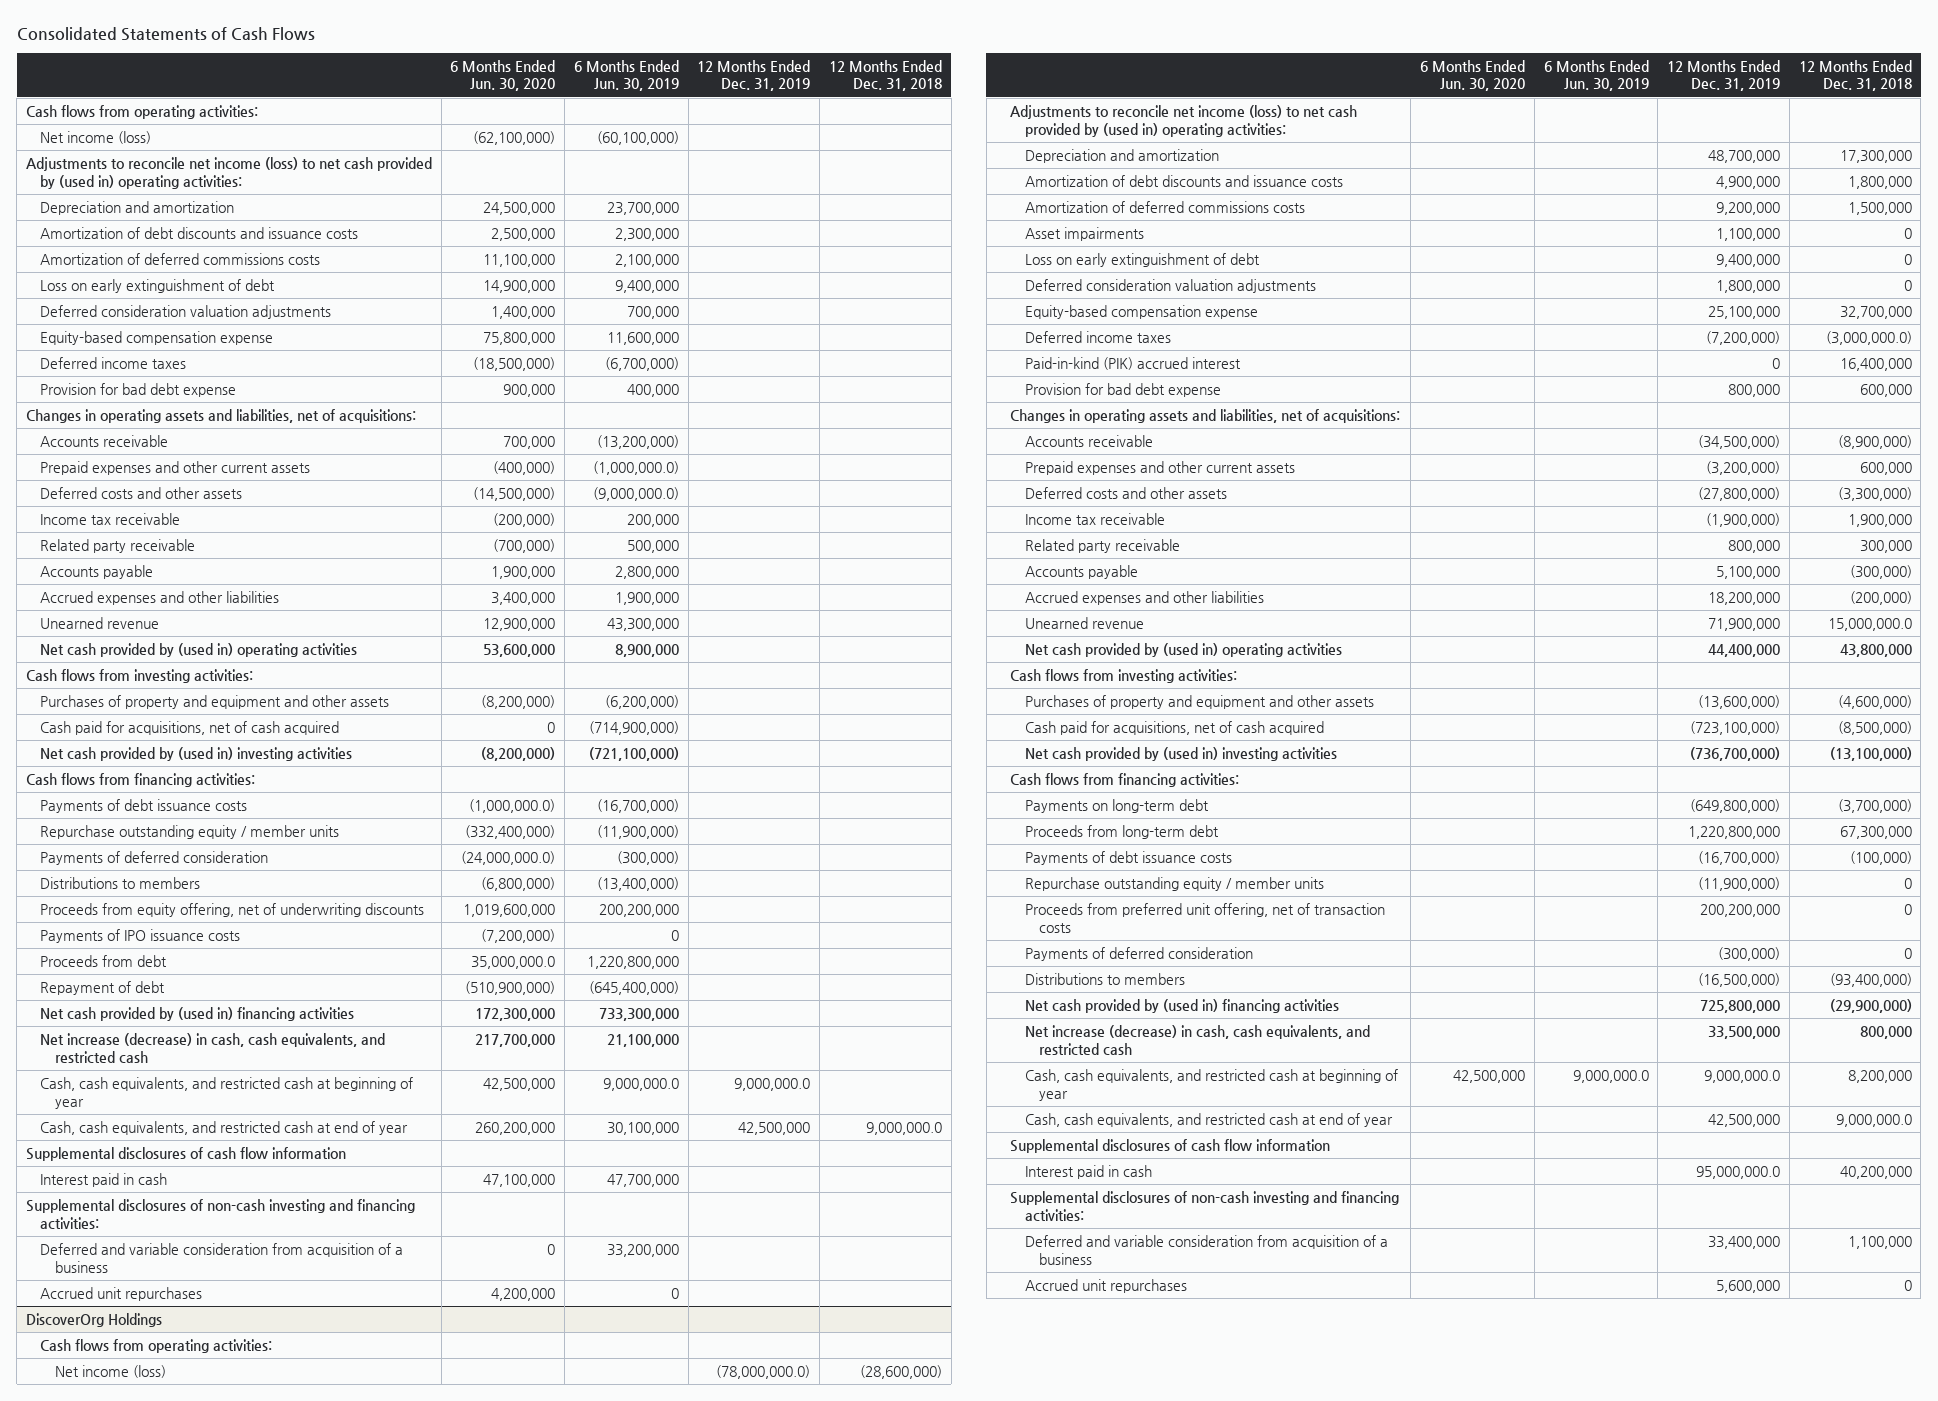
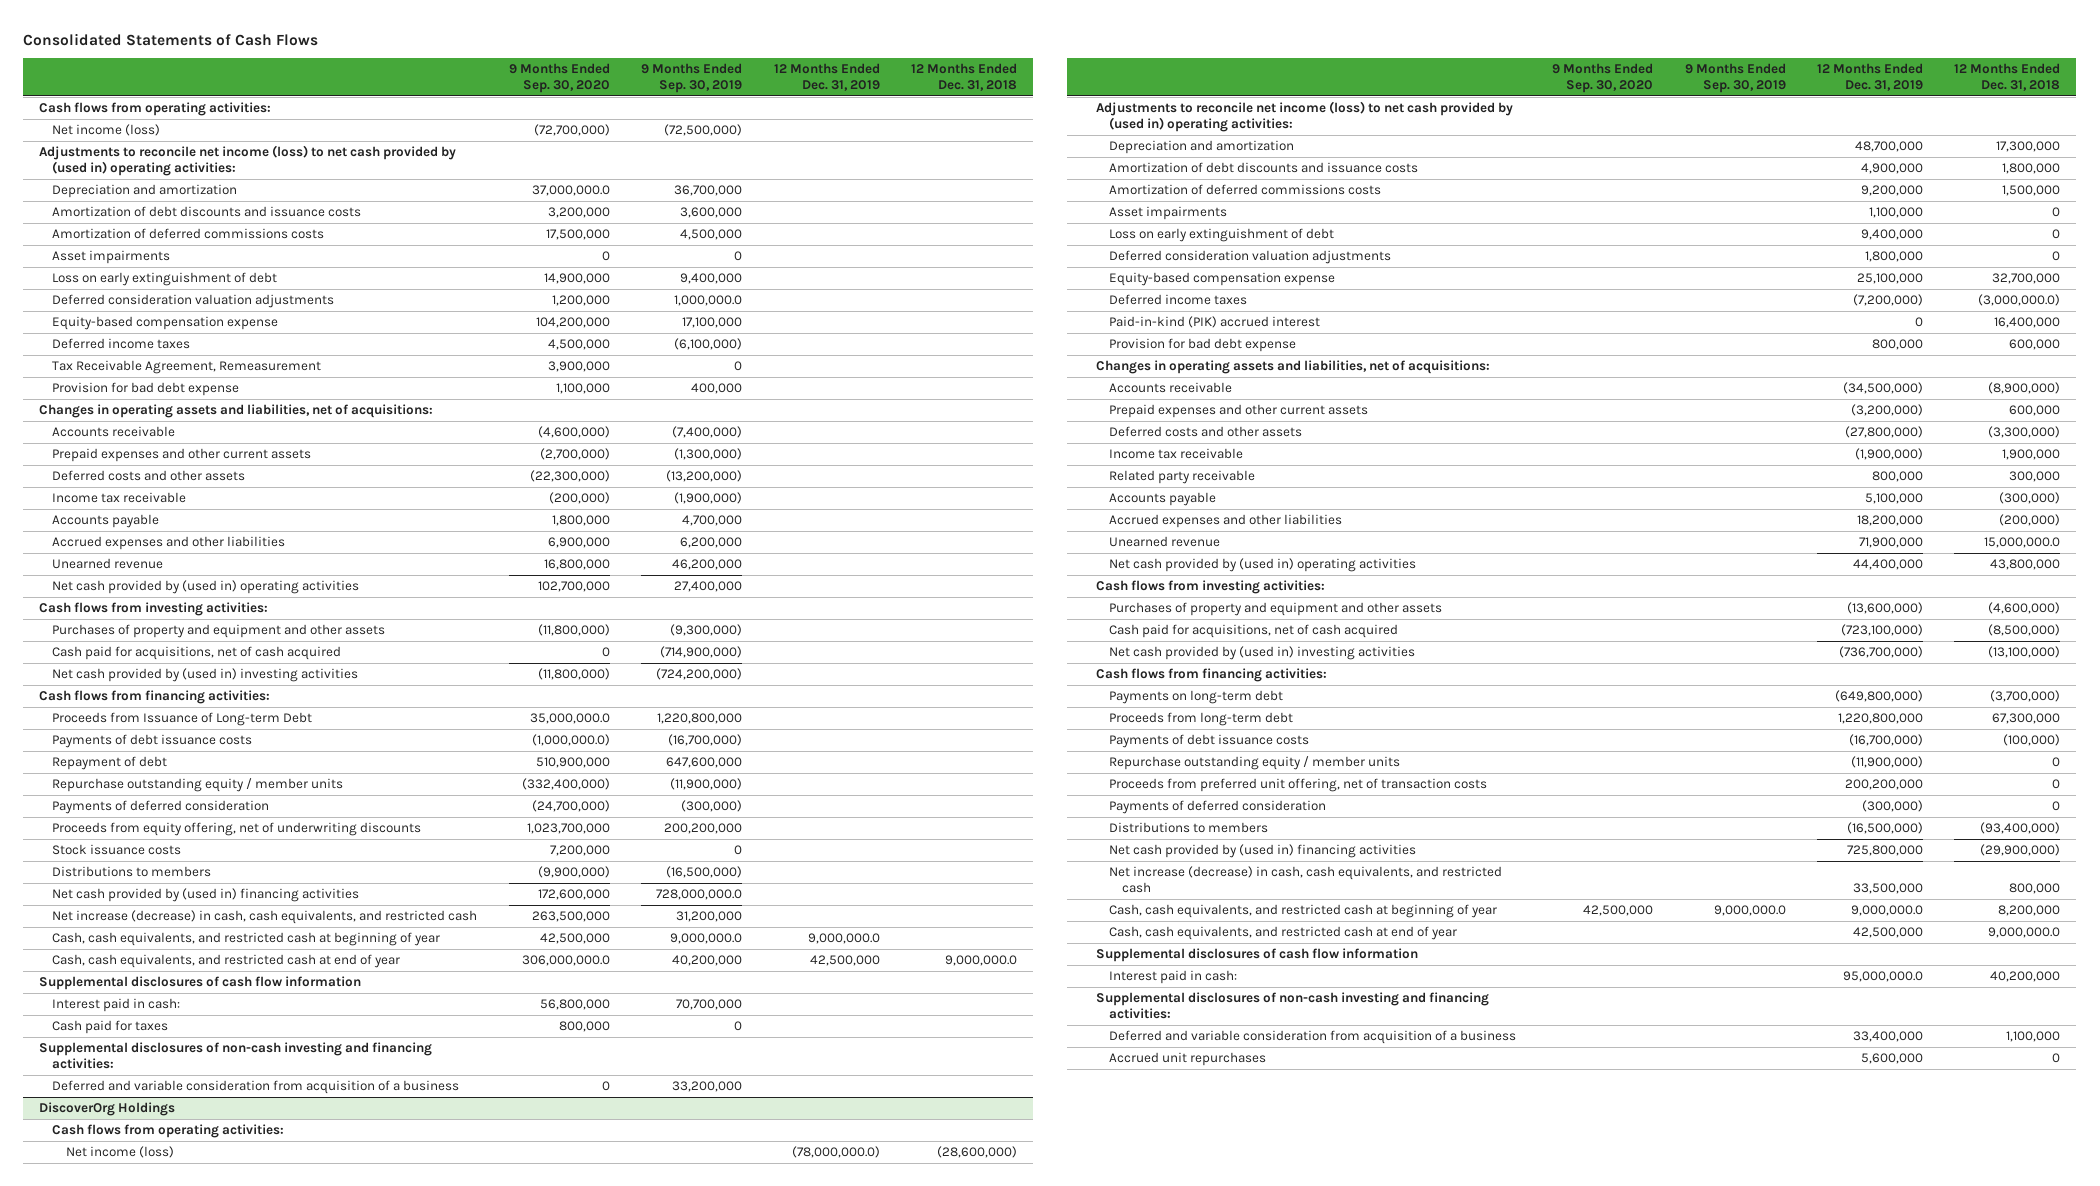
[450,59,556,92] 6 Months Ended Jun. 30, 2020 -> none
[573,59,679,92] 6 Months Ended Jun. 30, 2019 -> none
none -> [508,63,610,94] 9 Months Ended Sep. 30, 2020
none -> [641,63,743,94] 9 Months Ended Sep. 30, 2019
none -> [52,250,171,265] Asset impairments
none -> [52,360,322,375] Tax Receivable Agreement, Remeasurement
[40,539,196,554] Related party receivable -> none
none -> [52,712,313,727] Proceeds from Issuance of Long-term Debt
[40,981,166,996] Repayment of debt -> [52,756,168,771] Repayment of debt
[40,955,168,968] Proceeds from debt -> none
[40,929,241,944] Payments of IPO issuance costs -> [52,844,182,856] Stock issuance costs
[40,877,201,890] Distributions to members -> [52,866,212,878] Distributions to members
[40,1173,168,1188] Interest paid in cash -> [52,998,181,1013] Interest paid in cash:
none -> [52,1020,169,1035] Cash paid for taxes
[40,1287,203,1302] Accrued unit repurchases -> none
[1024,1165,1152,1180] Interest paid in cash -> [1109,970,1238,985] Interest paid in cash:

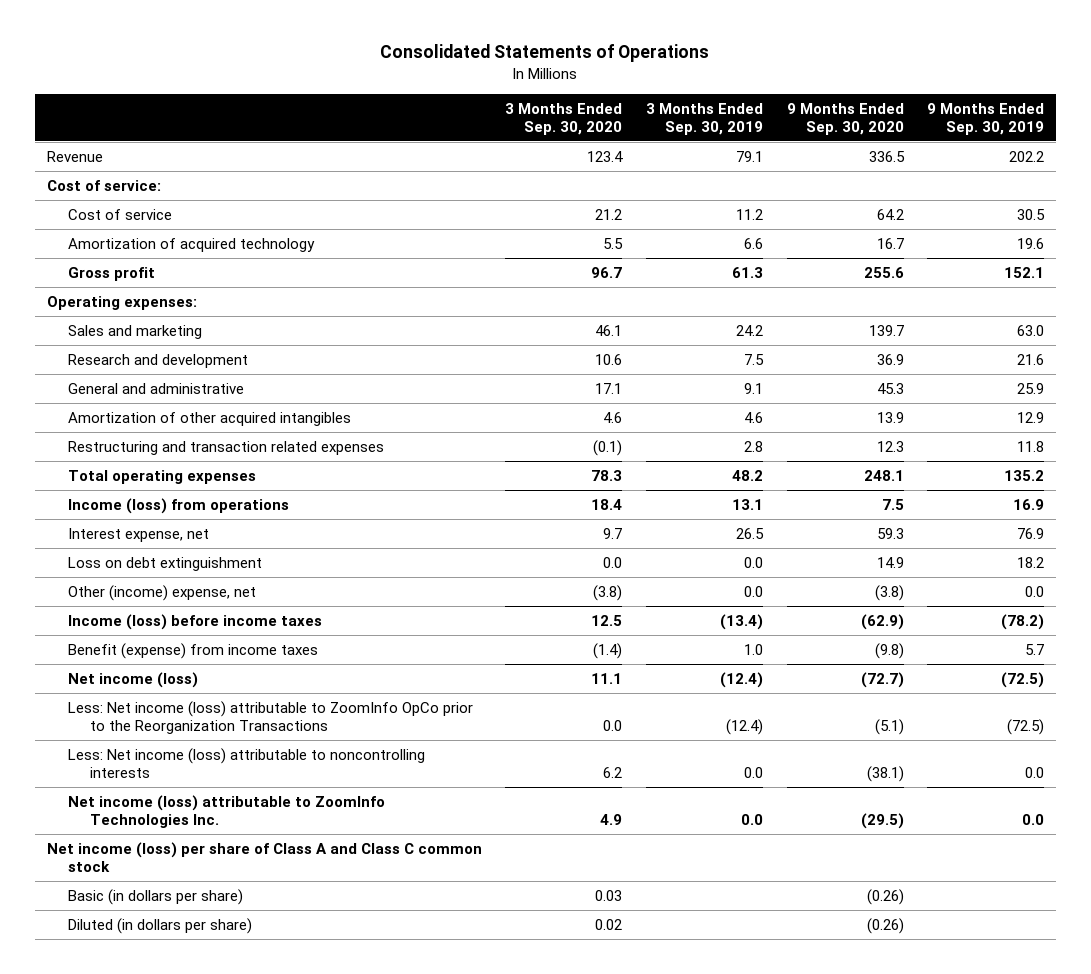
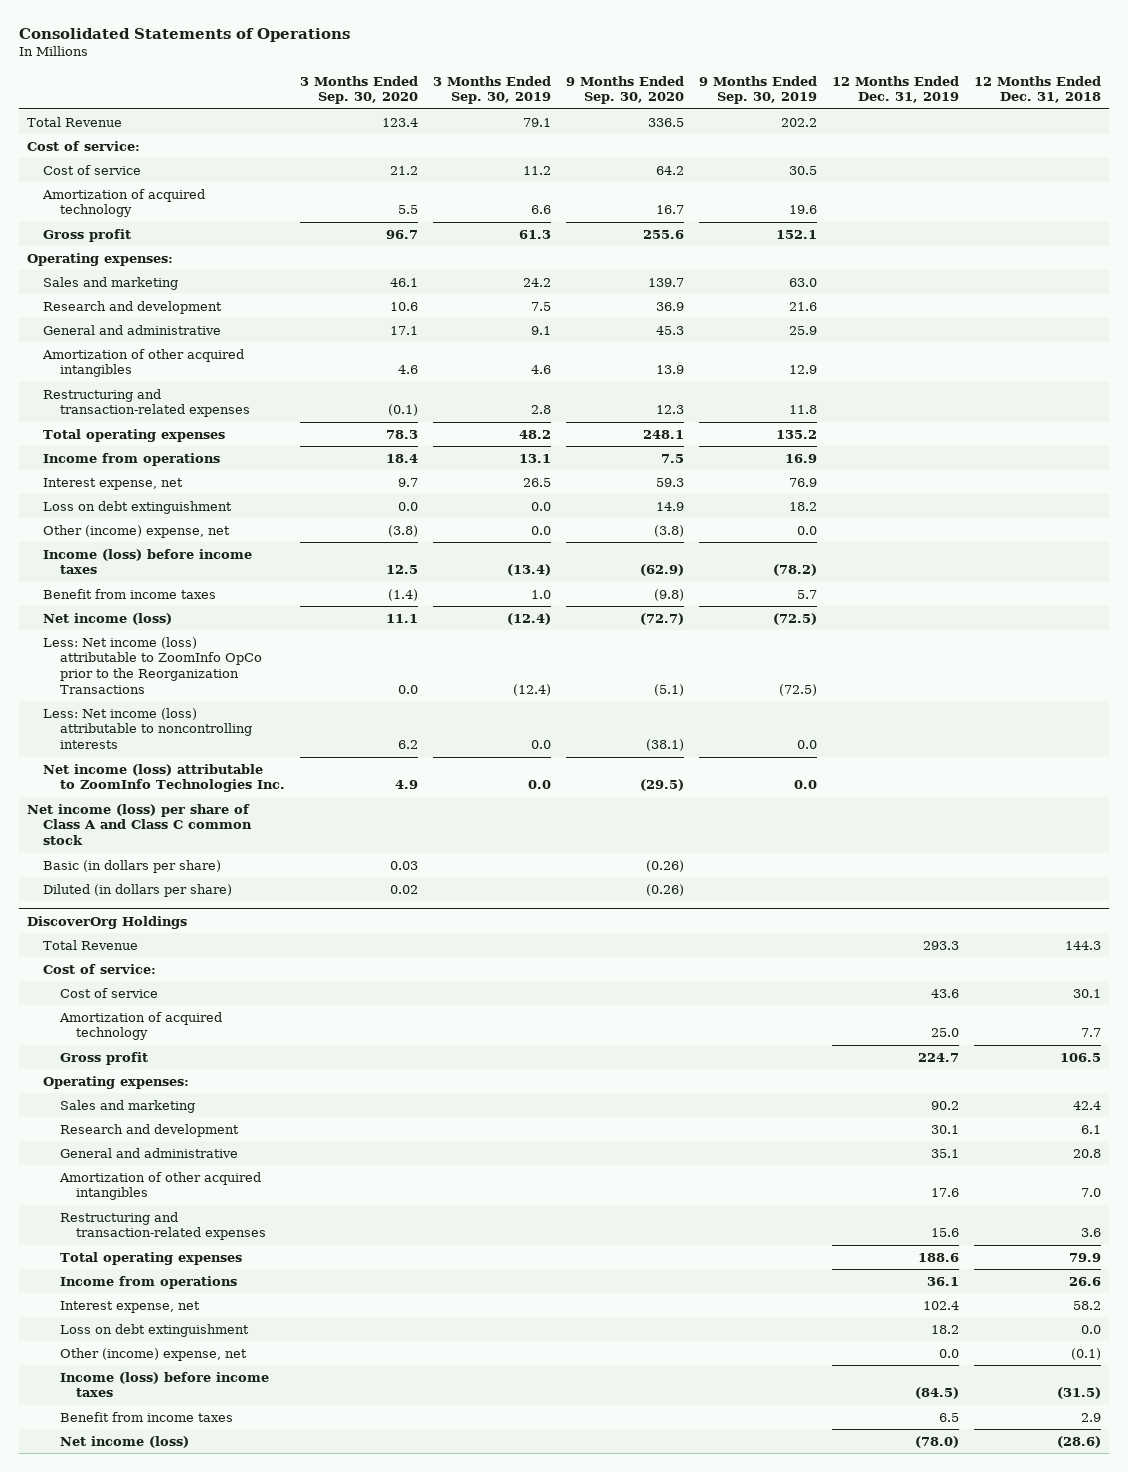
none -> [832,75,960,104] 12 Months Ended Dec. 31, 2019
none -> [974,75,1102,104] 12 Months Ended Dec. 31, 2018
[46,150,103,162] Revenue -> [26,116,122,127] Total Revenue
[68,440,385,455] Restructuring and transaction related expenses -> [43,388,250,418] Restructuring and transaction-related expenses
[68,497,290,514] Income (loss) from operations -> [43,452,221,466] Income from operations
[68,642,319,659] Benefit (expense) from income taxes -> [43,588,217,599] Benefit from income taxes
none -> [26,915,187,929] DiscoverOrg Holdings
none -> [43,939,139,950] Total Revenue
none -> [43,963,157,974] Cost of service:
none -> [59,987,158,998] Cost of service
none -> [58,1011,222,1041] Amortization of acquired technology
none -> [59,1051,148,1065] Gross profit
none -> [43,1075,190,1089] Operating expenses:
none -> [59,1099,195,1113] Sales and marketing
none -> [59,1123,239,1137] Research and development
none -> [59,1147,238,1158] General and administrative
none -> [58,1171,261,1201] Amortization of other acquired intangibles
none -> [59,1211,267,1241] Restructuring and transaction-related expenses
none -> [59,1251,242,1265] Total operating expenses
none -> [59,1275,237,1289] Income from operations
none -> [59,1300,200,1313] Interest expense, net
none -> [59,1323,249,1337] Loss on debt extinguishment
none -> [59,1347,247,1361] Other (income) expense, net
none -> [59,1371,269,1398] Income (loss) before income taxes
none -> [59,1411,233,1422] Benefit from income taxes
none -> [59,1435,189,1448] Net income (loss)

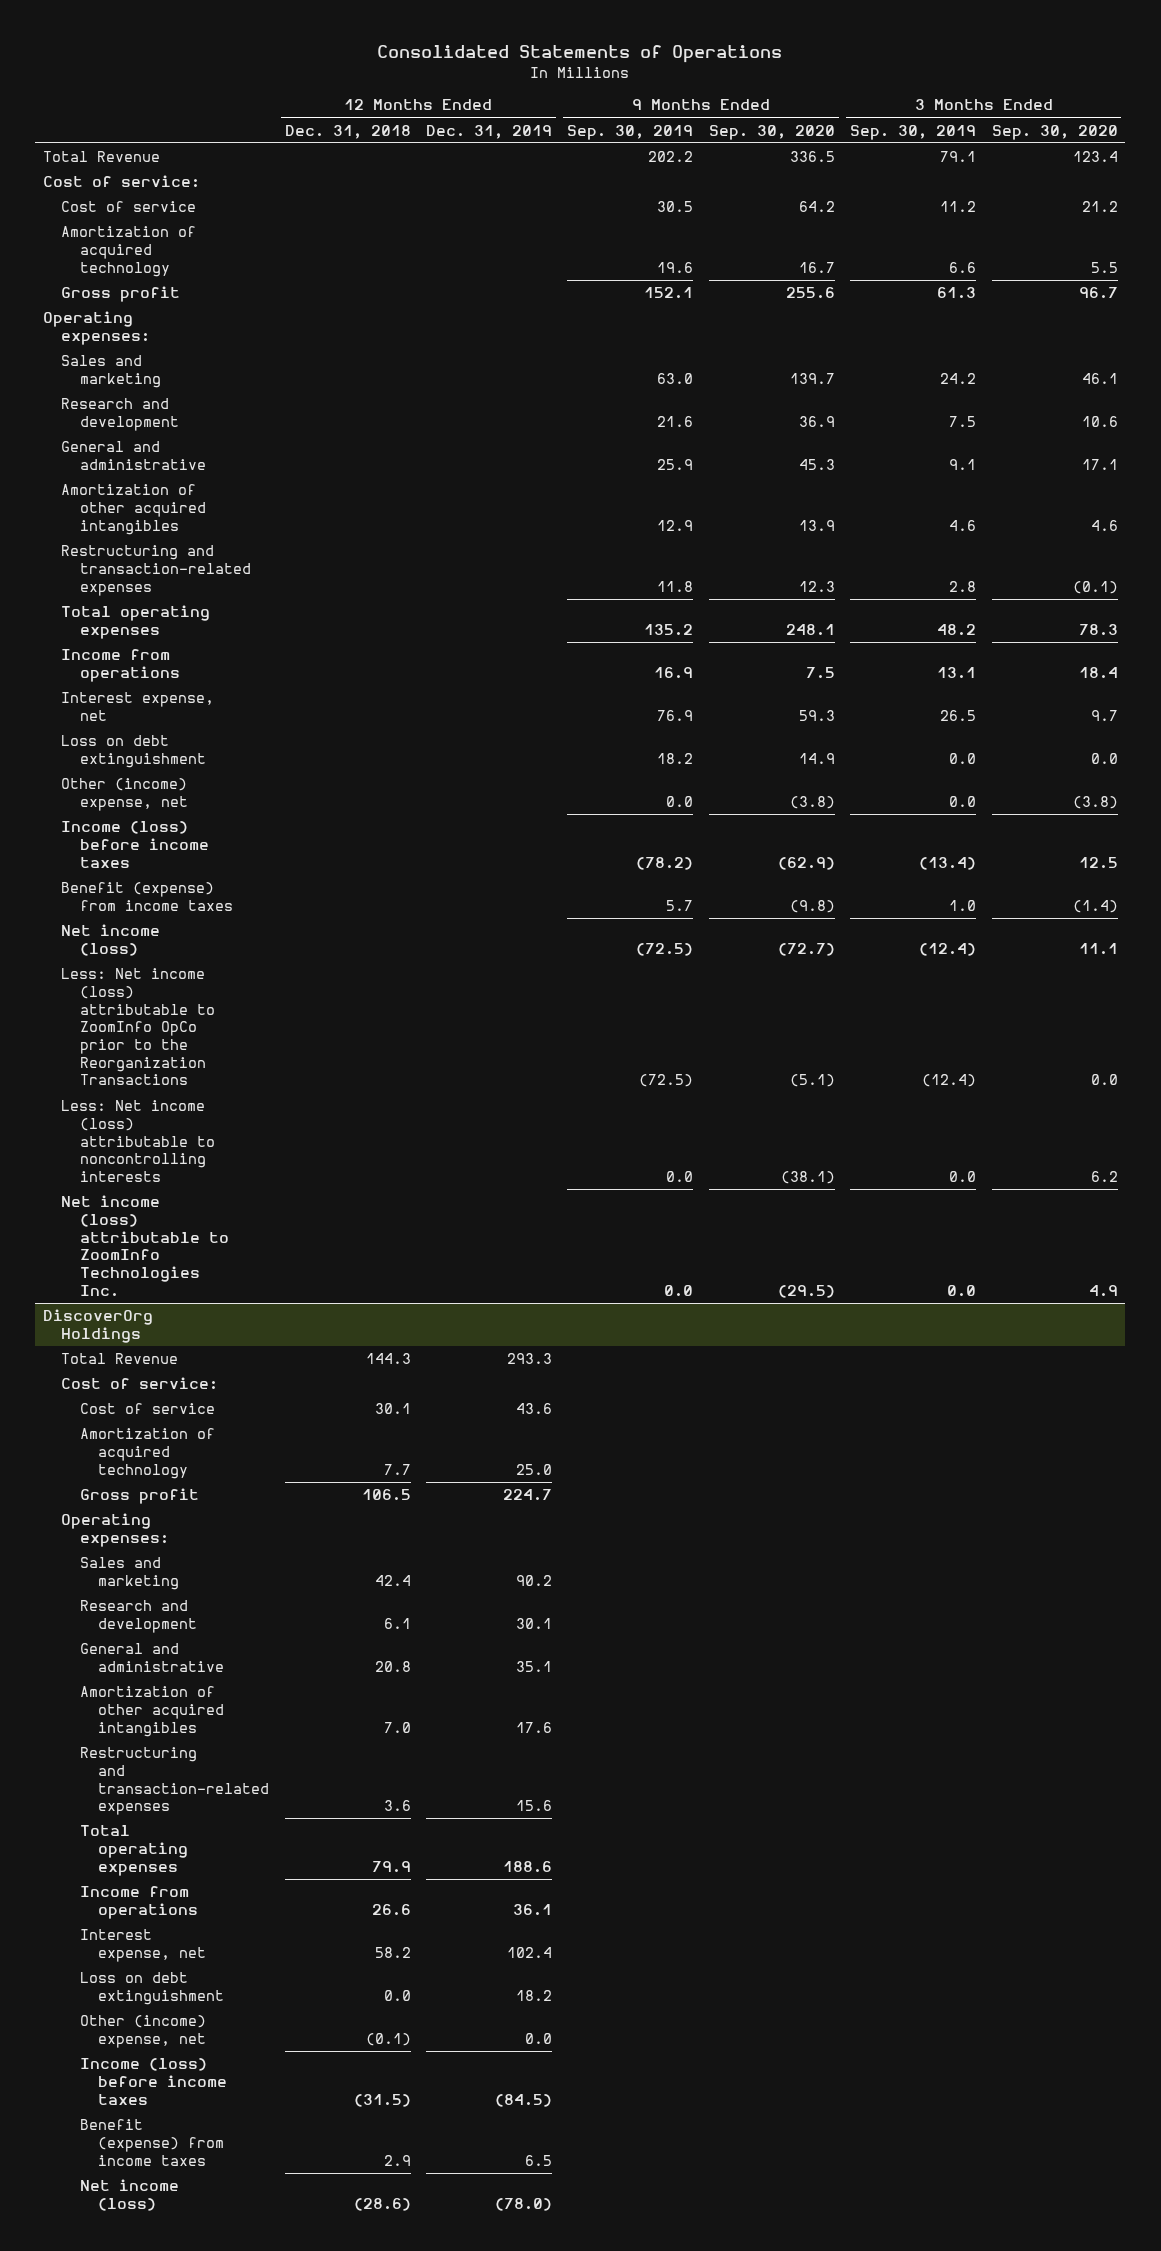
[43,588,217,599] Benefit from income taxes -> [61,882,233,911] Benefit (expense) from income taxes
[26,803,253,845] Net income (loss) per share of Class A and Class C common stock -> none
[43,859,222,873] Basic (in dollars per share) -> none
[43,883,233,897] Diluted (in dollars per share) -> none
[59,1411,233,1422] Benefit from income taxes -> [79,2119,225,2166] Benefit (expense) from income taxes

